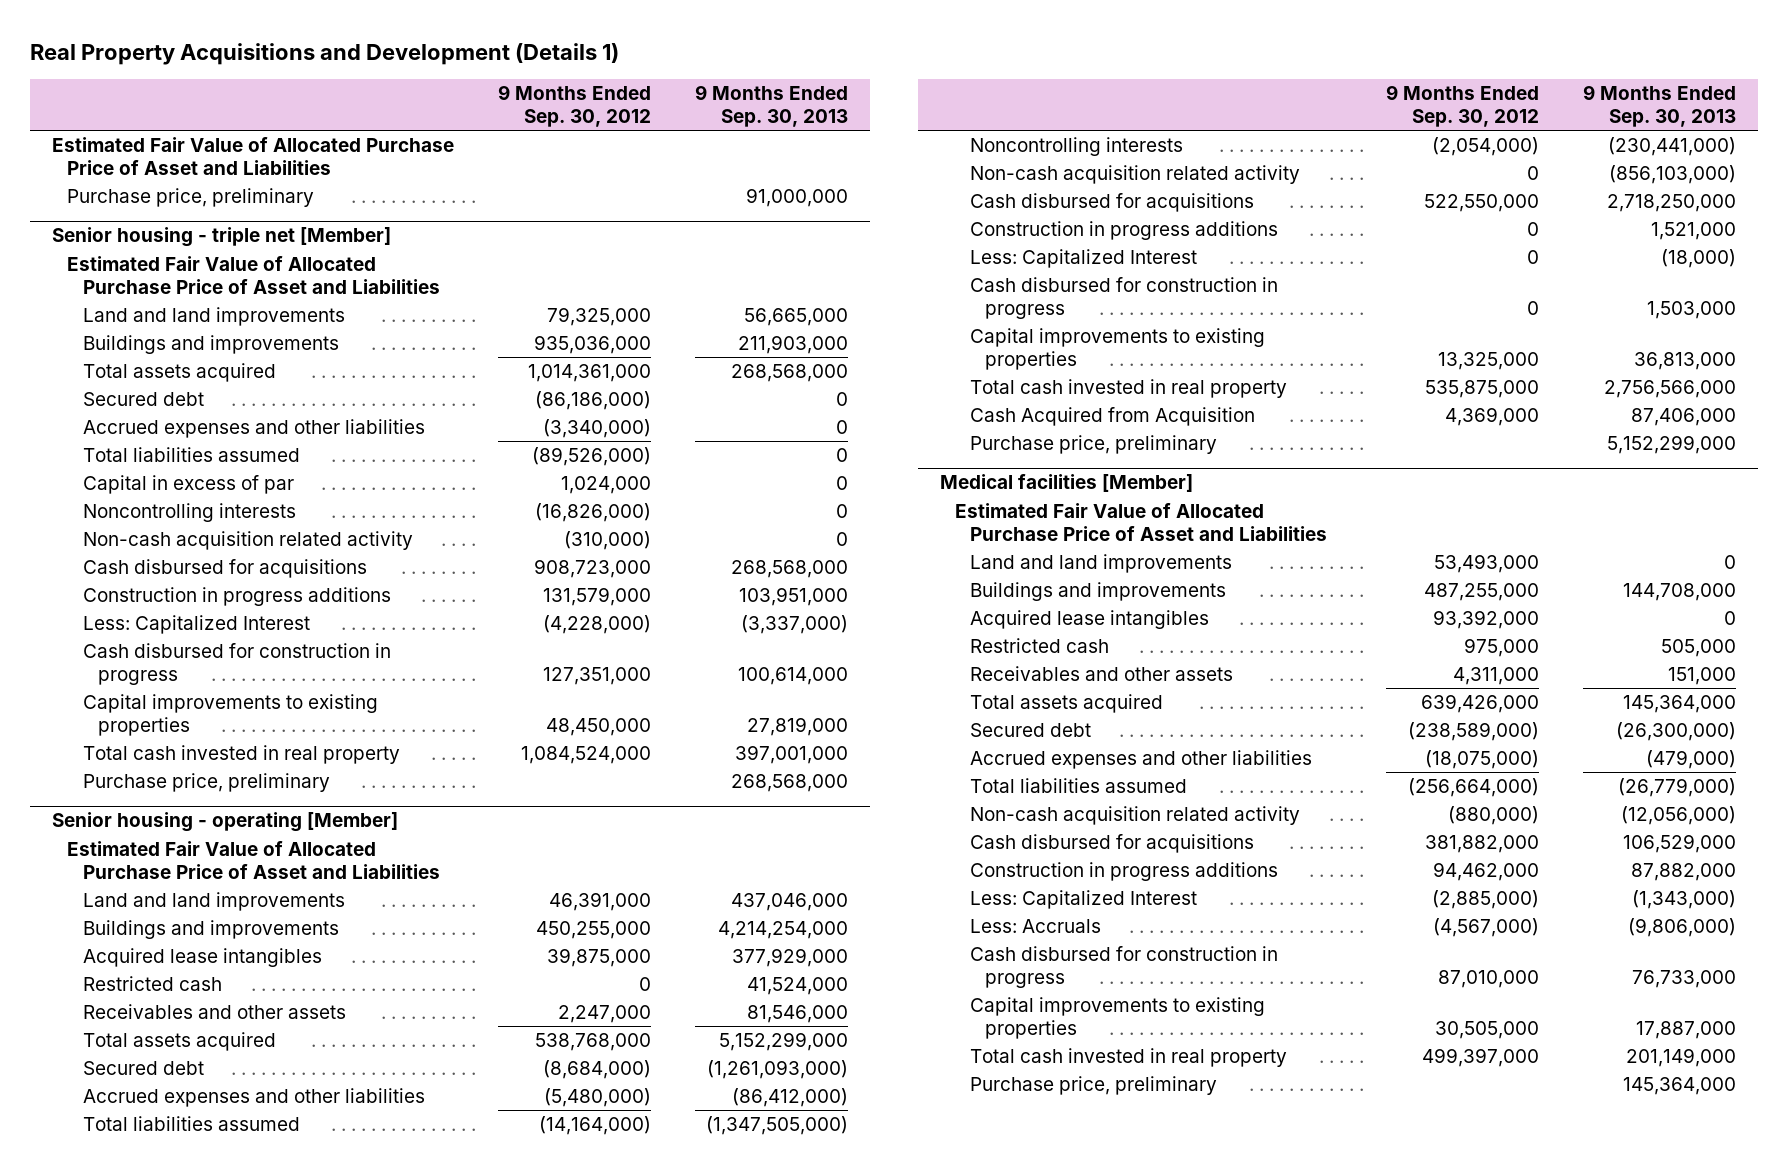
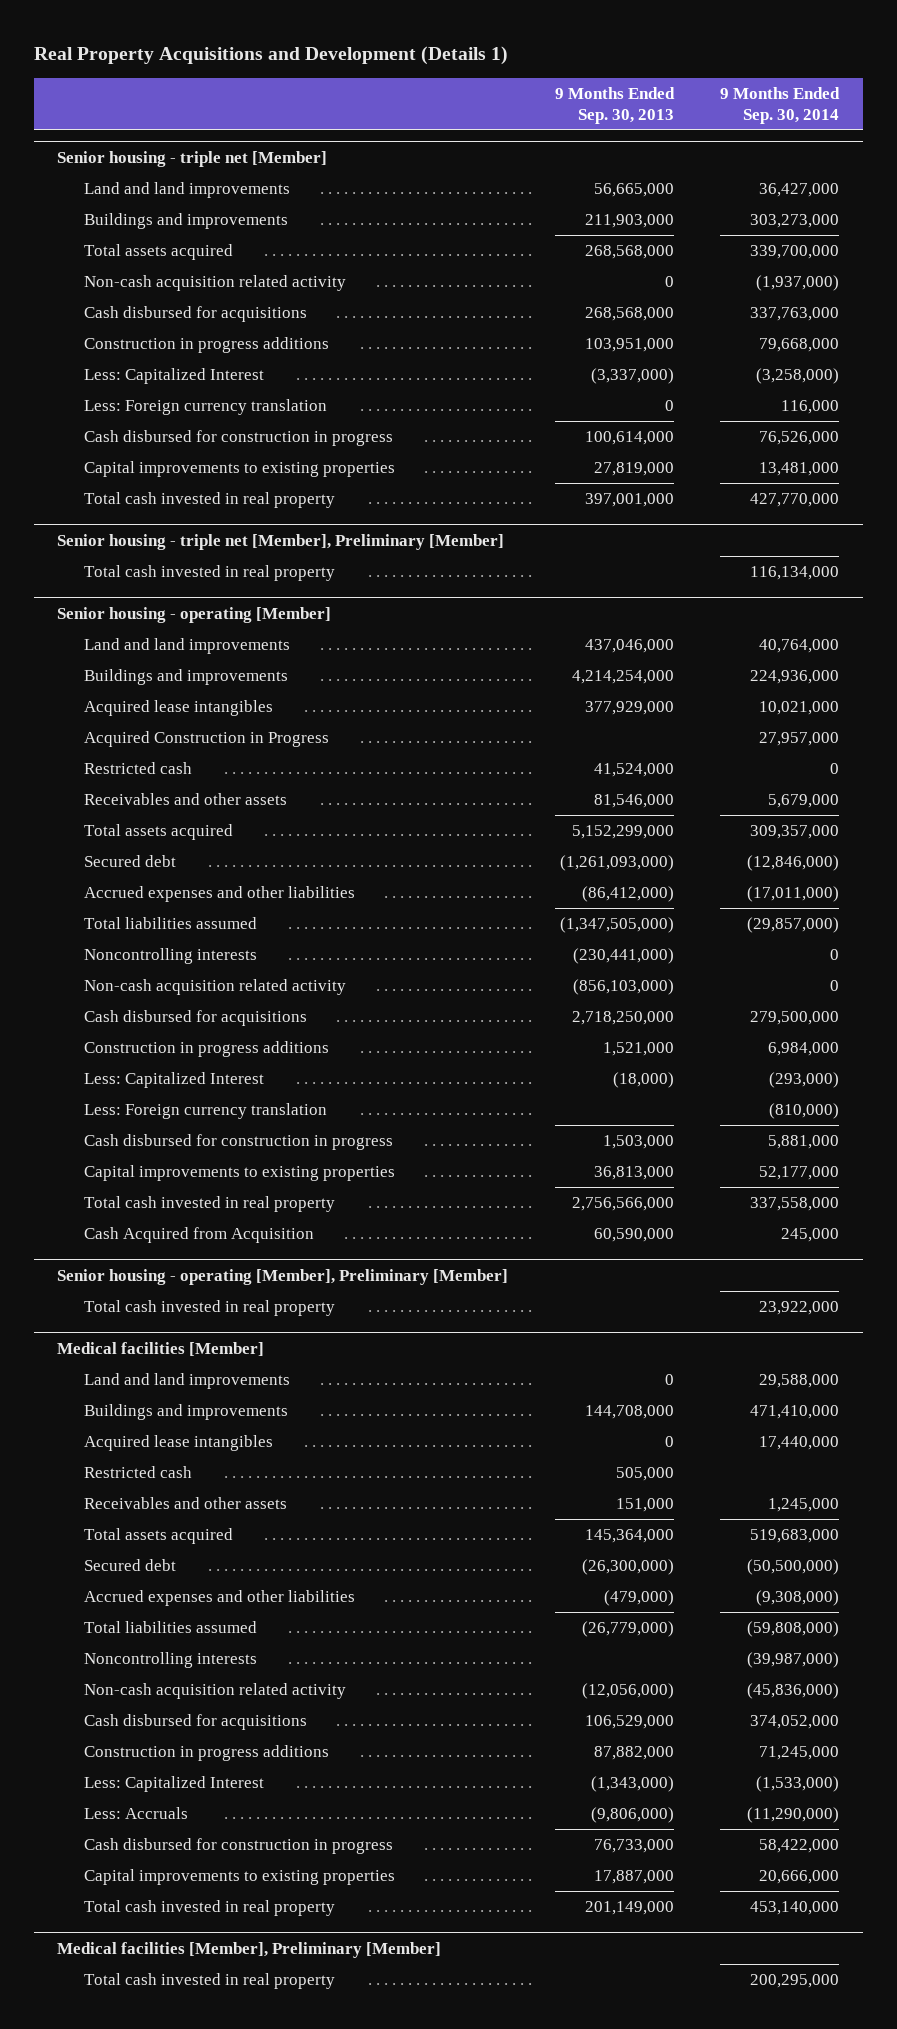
[498,85,652,127] 9 Months Ended Sep. 30, 2012 -> none
none -> [720,86,841,124] 9 Months Ended Sep. 30, 2014
[52,137,455,175] Estimated Fair Value of Allocated Purchase Price of Asset and Liabilities -> none
[67,188,315,208] Purchase price, preliminary -> none
[67,256,440,294] Estimated Fair Value of Allocated Purchase Price of Asset and Liabilities -> none
[82,392,204,407] Secured debt -> none
[82,419,425,439] Accrued expenses and other liabilities -> none
[82,447,300,463] Total liabilities assumed -> none
[82,475,294,495] Capital in excess of par -> none
[82,503,296,523] Noncontrolling interests -> none
none -> [84,399,328,416] Less: Foreign currency translation
[82,773,330,793] Purchase price, preliminary -> none
none -> [57,533,505,550] Senior housing - triple net [Member], Preliminary [Member]
none -> [84,565,336,582] Total cash invested in real property
[67,841,440,879] Estimated Fair Value of Allocated Purchase Price of Asset and Liabilities -> none
none -> [84,731,330,748] Acquired Construction in Progress
none -> [84,1103,328,1120] Less: Foreign currency translation
[970,435,1218,455] Purchase price, preliminary -> none
[1630,408,1736,427] 87,406,000 -> [593,1228,674,1243] 60,590,000
none -> [57,1268,509,1285] Senior housing - operating [Member], Preliminary [Member]
none -> [84,1300,336,1317] Total cash invested in real property
[954,503,1328,541] Estimated Fair Value of Allocated Purchase Price of Asset and Liabilities -> none
none -> [84,1652,258,1669] Noncontrolling interests
[970,1076,1218,1096] Purchase price, preliminary -> none
none -> [57,1941,442,1958] Medical facilities [Member], Preliminary [Member]
none -> [84,1973,336,1990] Total cash invested in real property

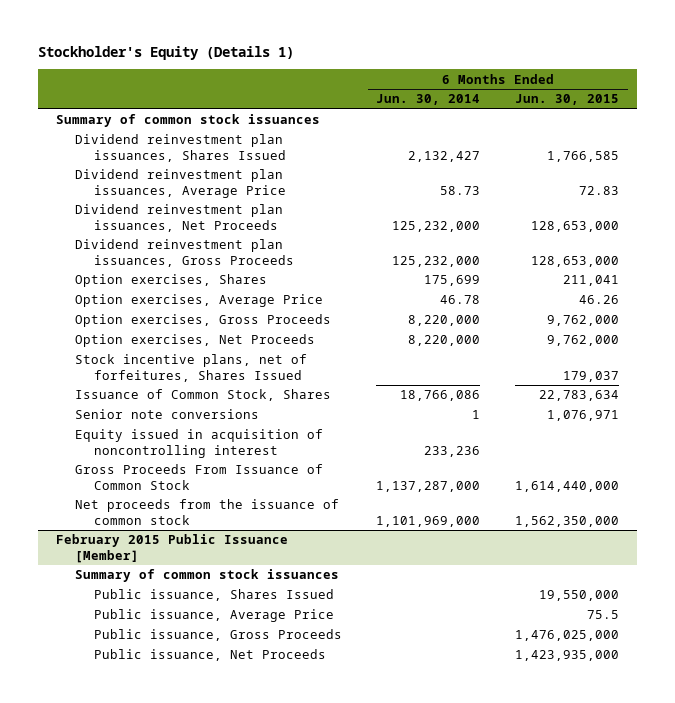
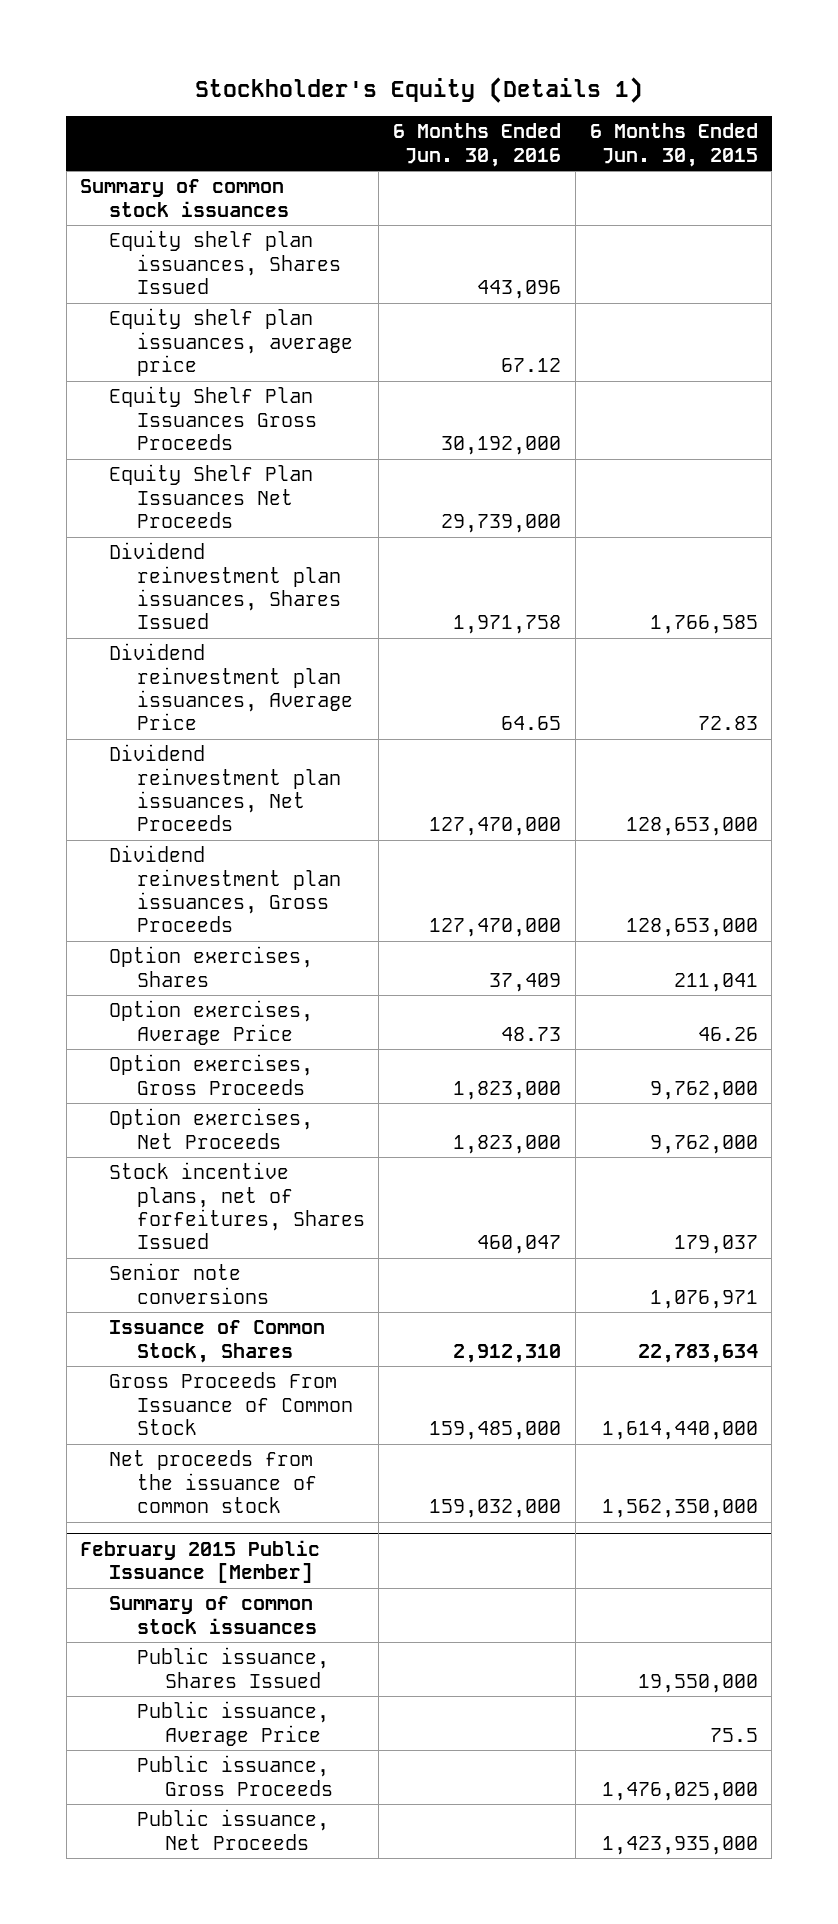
[376,94,481,106] Jun. 30, 2014 -> none
none -> [393,123,562,167] 6 Months Ended Jun. 30, 2016
none -> [108,230,341,295] Equity shelf plan issuances, Shares Issued
none -> [108,308,353,377] Equity shelf plan issuances, average price
none -> [108,386,317,451] Equity Shelf Plan Issuances Gross Proceeds
none -> [108,464,313,529] Equity Shelf Plan Issuances Net Proceeds
[74,429,323,458] Equity issued in acquisition of noncontrolling interest -> none
[74,389,331,402] Issuance of Common Stock, Shares -> [108,1320,325,1363] Issuance of Common Stock, Shares

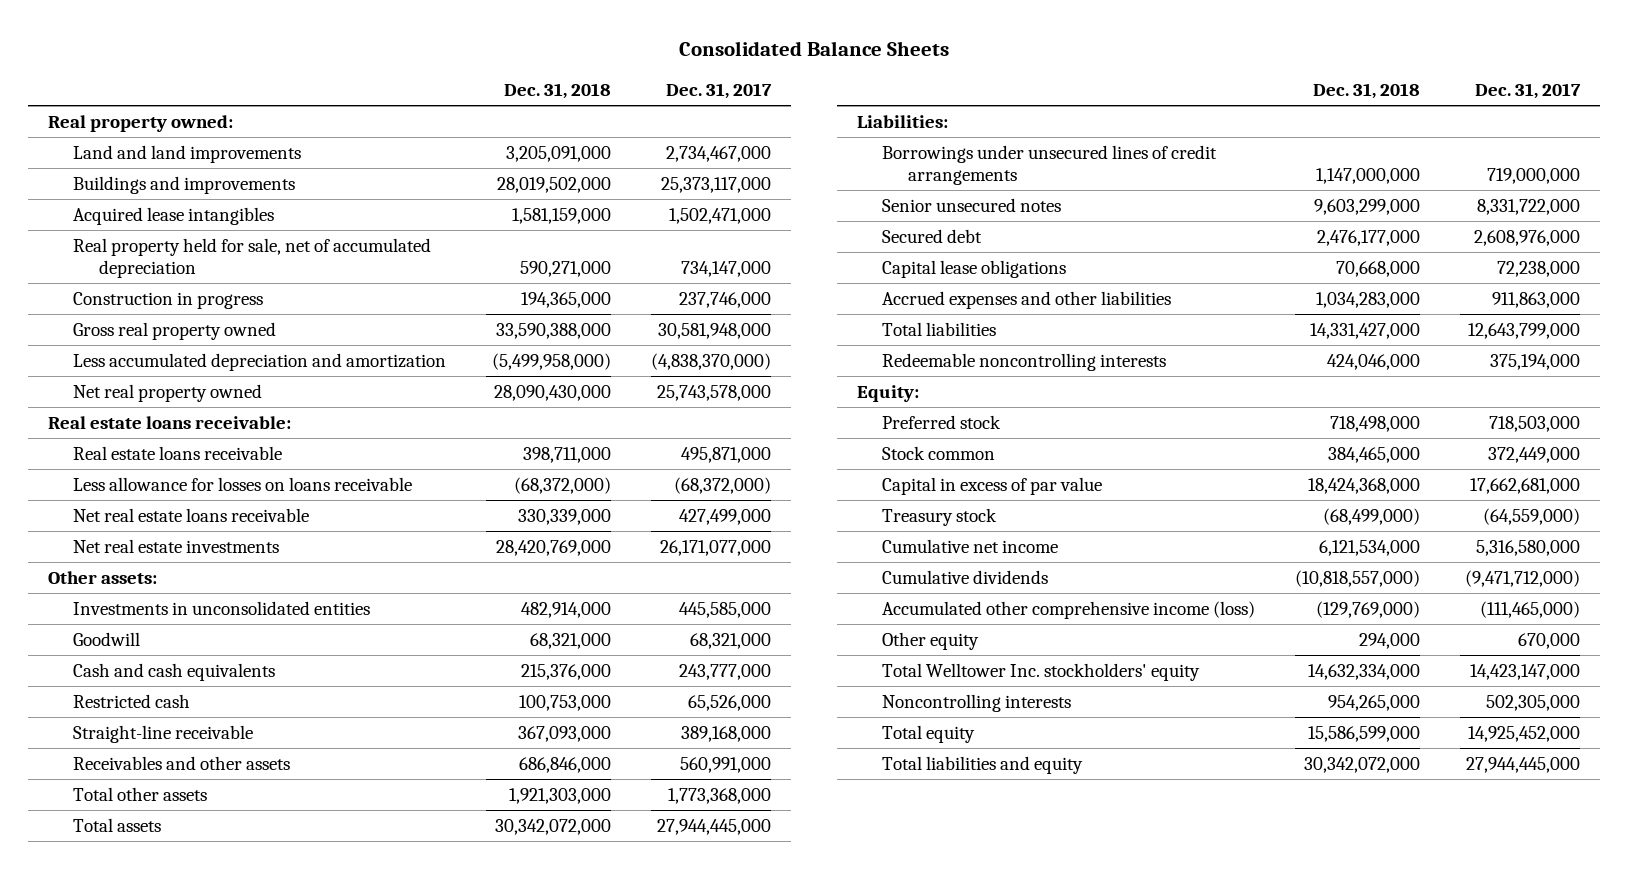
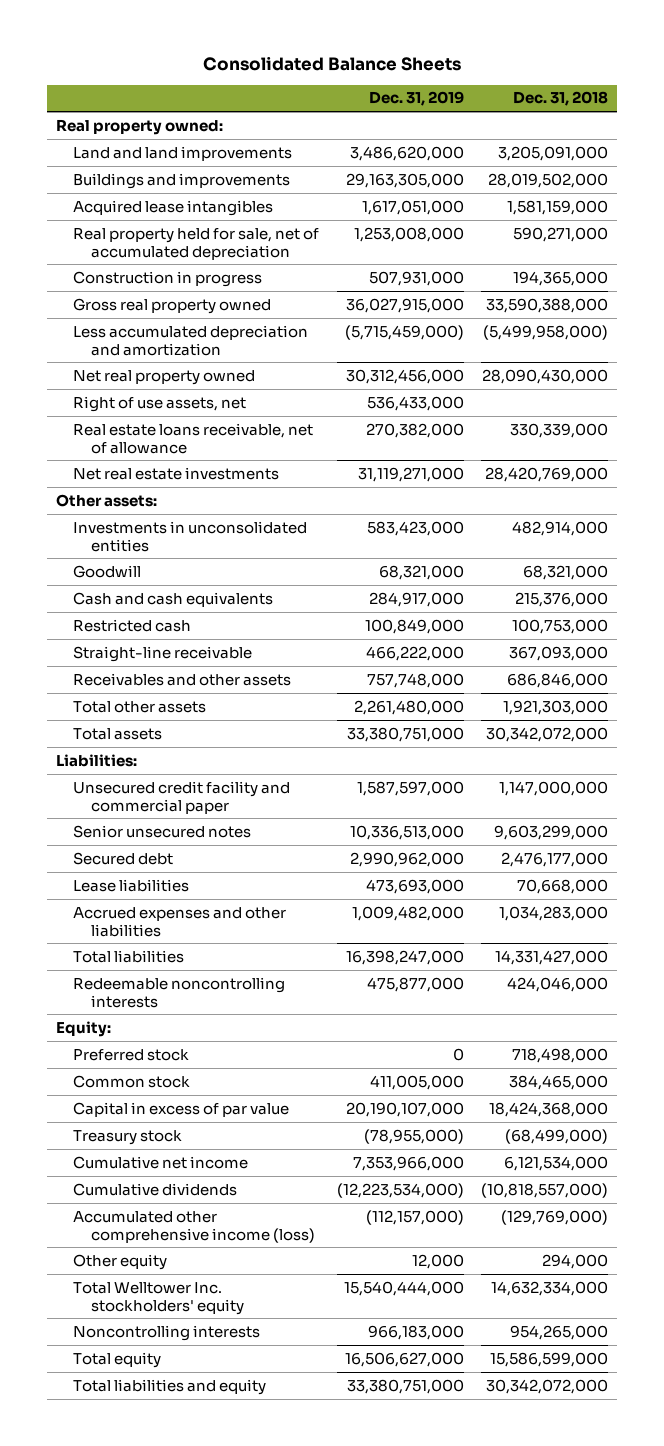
[665,83,772,100] Dec. 31, 2017 -> none
none -> [368,91,464,107] Dec. 31, 2019
[47,415,291,429] Real estate loans receivable: -> none
[73,445,283,460] Real estate loans receivable -> none
[73,476,413,491] Less allowance for losses on loans receivable -> none
none -> [73,395,247,412] Right of use assets, net
[73,507,310,522] Net real estate loans receivable -> [73,422,314,454] Real estate loans receivable, net of allowance
[882,144,1218,185] Borrowings under unsecured lines of credit arrangements -> [73,780,291,814] Unsecured credit facility and commercial paper
[882,259,1067,278] Capital lease obligations -> [73,878,190,892] Lease liabilities
[882,445,996,460] Stock common -> [73,1074,191,1088] Common stock

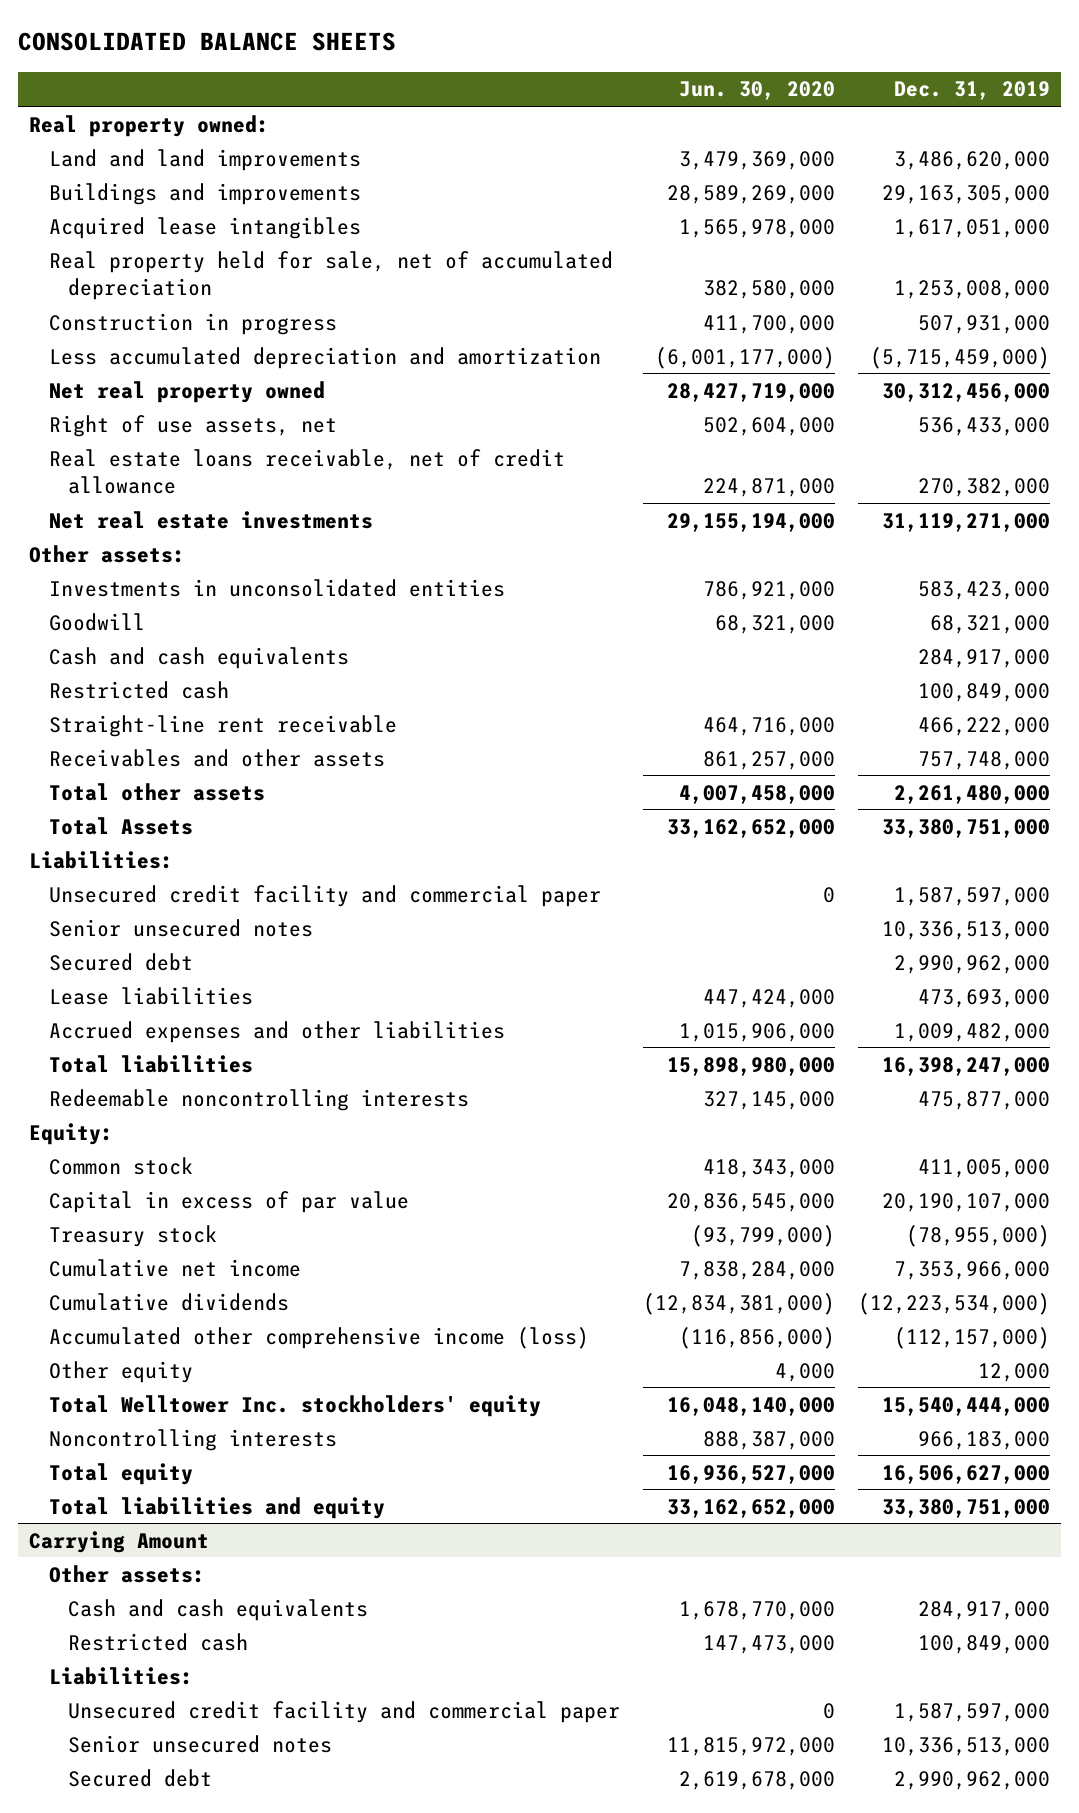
[203,55,462,71] Consolidated Balance Sheets -> [17,32,396,52] CONSOLIDATED BALANCE SHEETS
[513,91,609,107] Dec. 31, 2018 -> none
none -> [679,81,836,101] Jun. 30, 2020
[73,297,272,314] Gross real property owned -> none
[73,422,314,454] Real estate loans receivable, net of allowance -> [48,448,565,494] Real estate loans receivable, net of credit allowance
[73,645,253,662] Straight-line receivable -> [48,714,397,737] Straight-line rent receivable
[73,727,163,740] Total assets -> [48,816,193,835] Total Assets
[73,1048,190,1061] Preferred stock -> none
none -> [28,1530,209,1553] Carrying Amount
none -> [48,1564,205,1583] Other assets:
none -> [68,1598,369,1621] Cash and cash equivalents
none -> [68,1632,249,1651] Restricted cash
none -> [48,1666,193,1685] Liabilities:
none -> [68,1700,621,1723] Unsecured credit facility and commercial paper
none -> [68,1734,333,1753] Senior unsecured notes
none -> [68,1768,213,1787] Secured debt

